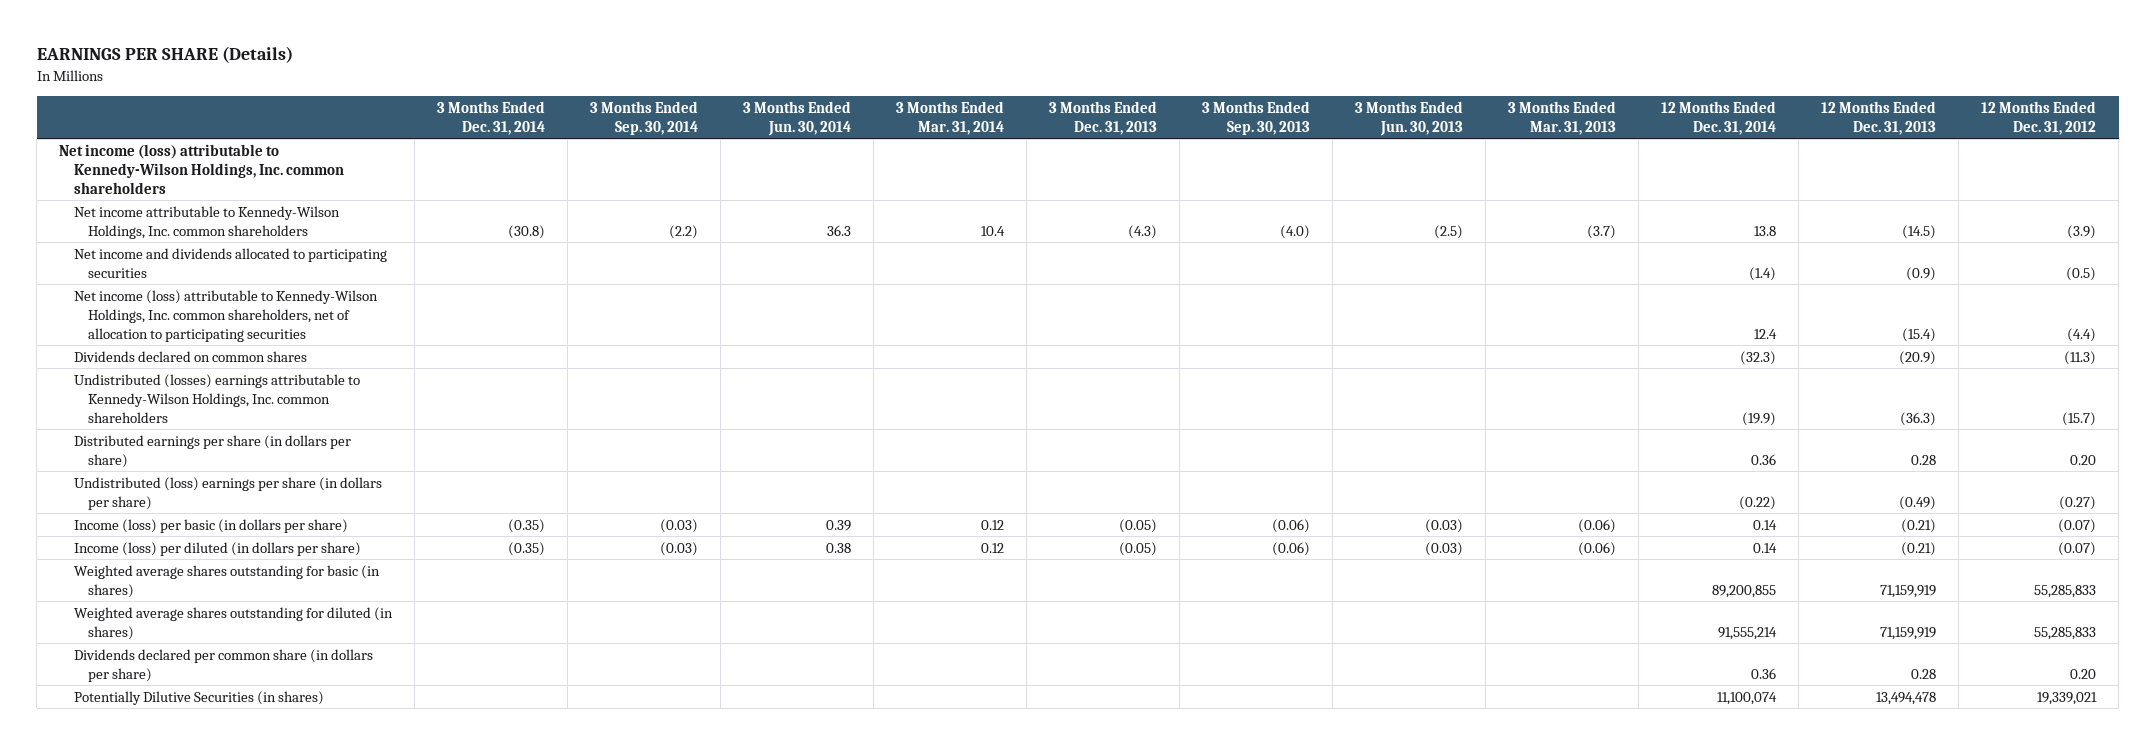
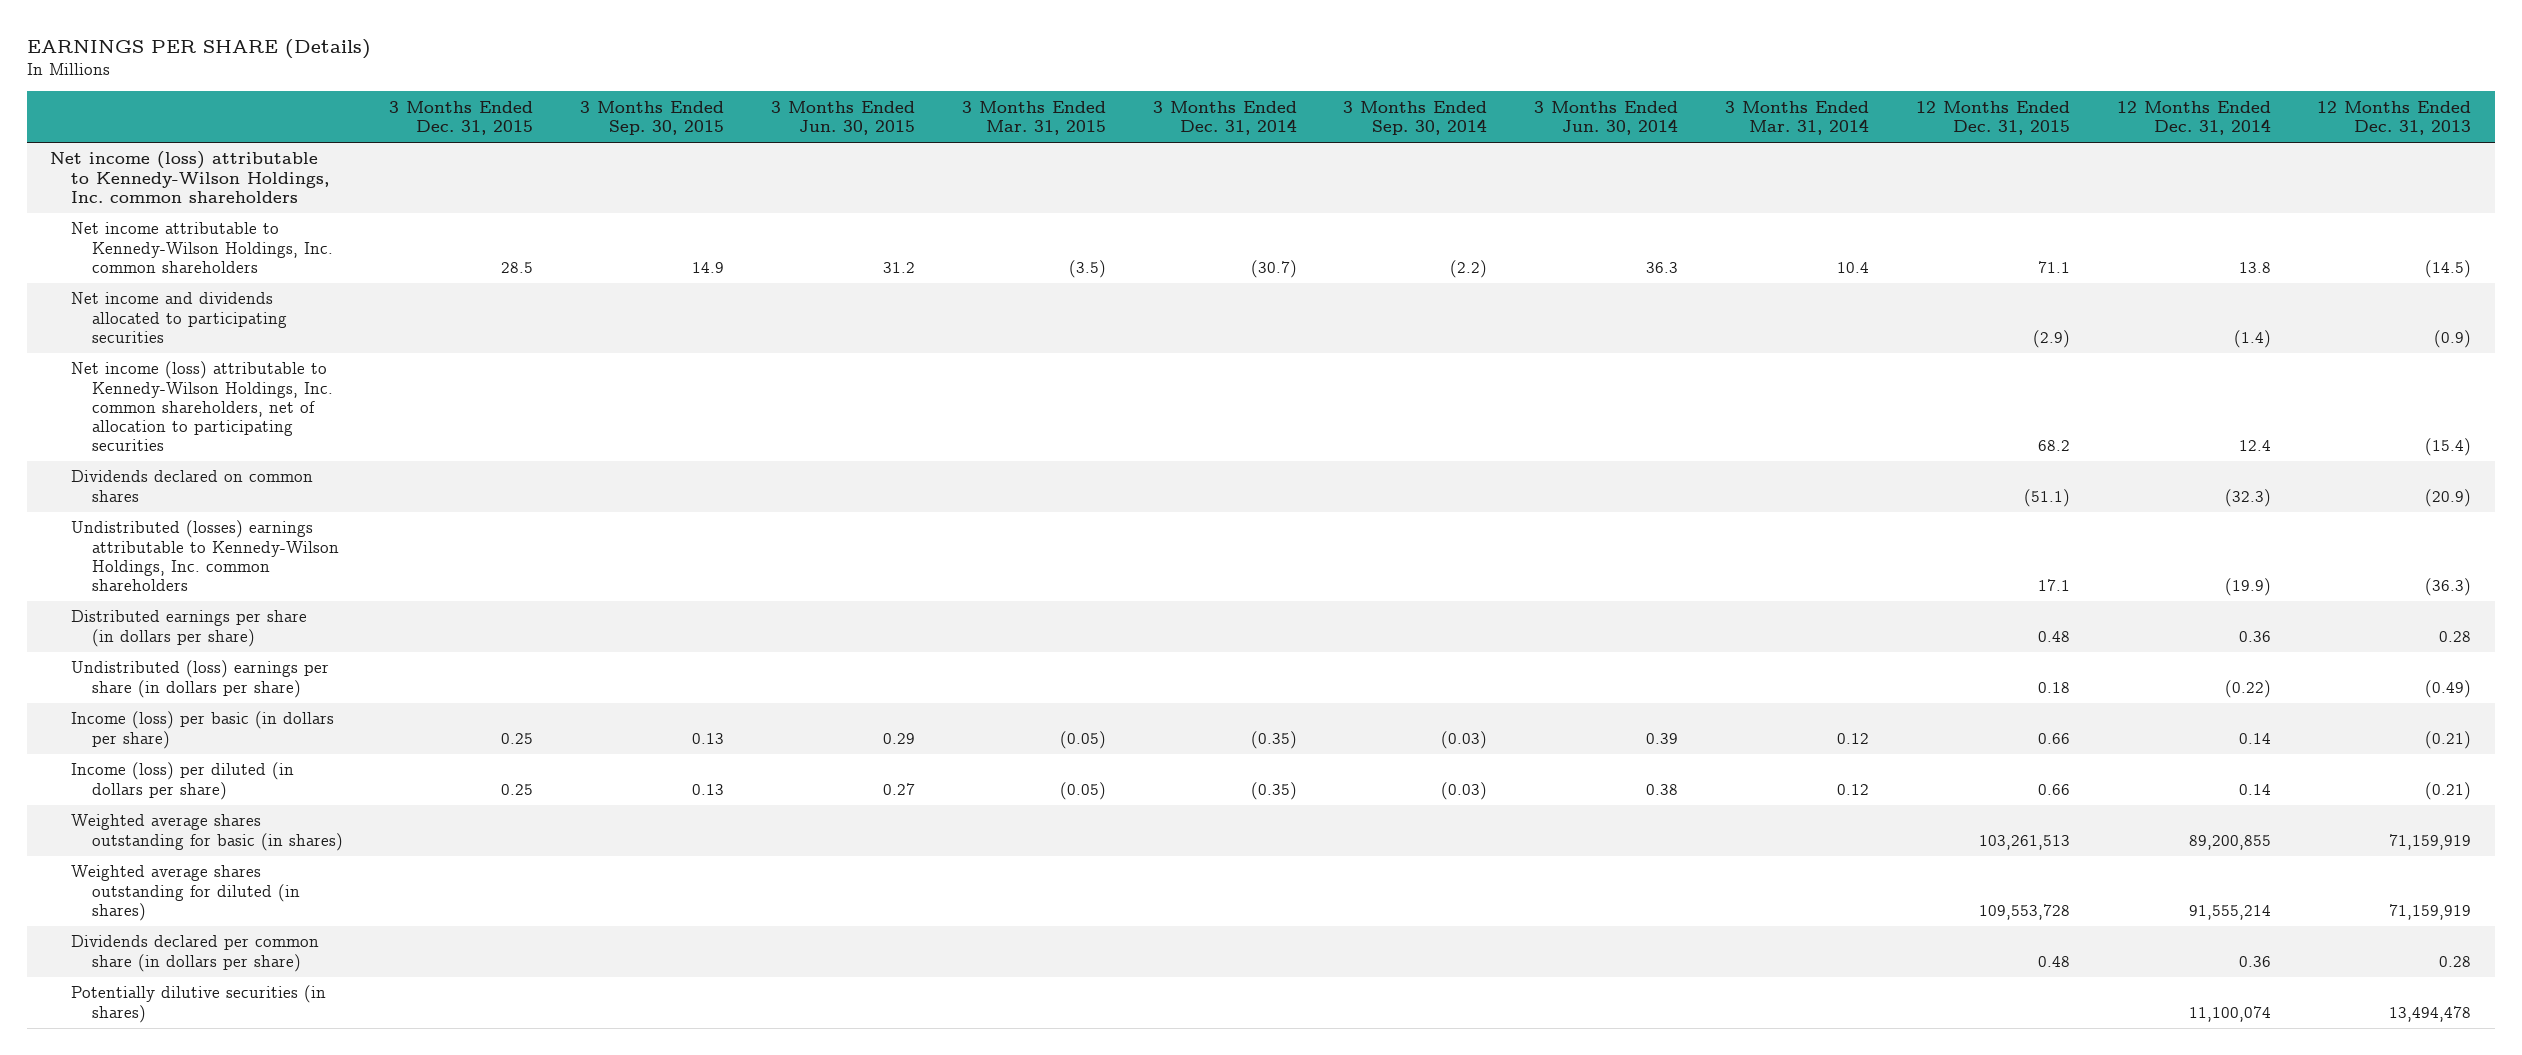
[1048,100,1157,135] 3 Months Ended Dec. 31, 2013 -> none
[1201,100,1310,135] 3 Months Ended Sep. 30, 2013 -> none
[1355,100,1464,136] 3 Months Ended Jun. 30, 2013 -> none
[1508,100,1617,135] 3 Months Ended Mar. 31, 2013 -> none
[1981,100,2097,135] 12 Months Ended Dec. 31, 2012 -> none
none -> [389,100,534,136] 3 Months Ended Dec. 31, 2015
none -> [580,100,725,136] 3 Months Ended Sep. 30, 2015
none -> [770,100,915,136] 3 Months Ended Jun. 30, 2015
none -> [961,100,1106,136] 3 Months Ended Mar. 31, 2015
none -> [1915,100,2070,136] 12 Months Ended Dec. 31, 2015
[507,224,545,239] (30.8) -> [1250,259,1297,278] (30.7)
[73,690,324,705] Potentially Dilutive Securities (in shares) -> [70,985,326,1023] Potentially dilutive securities (in shares)

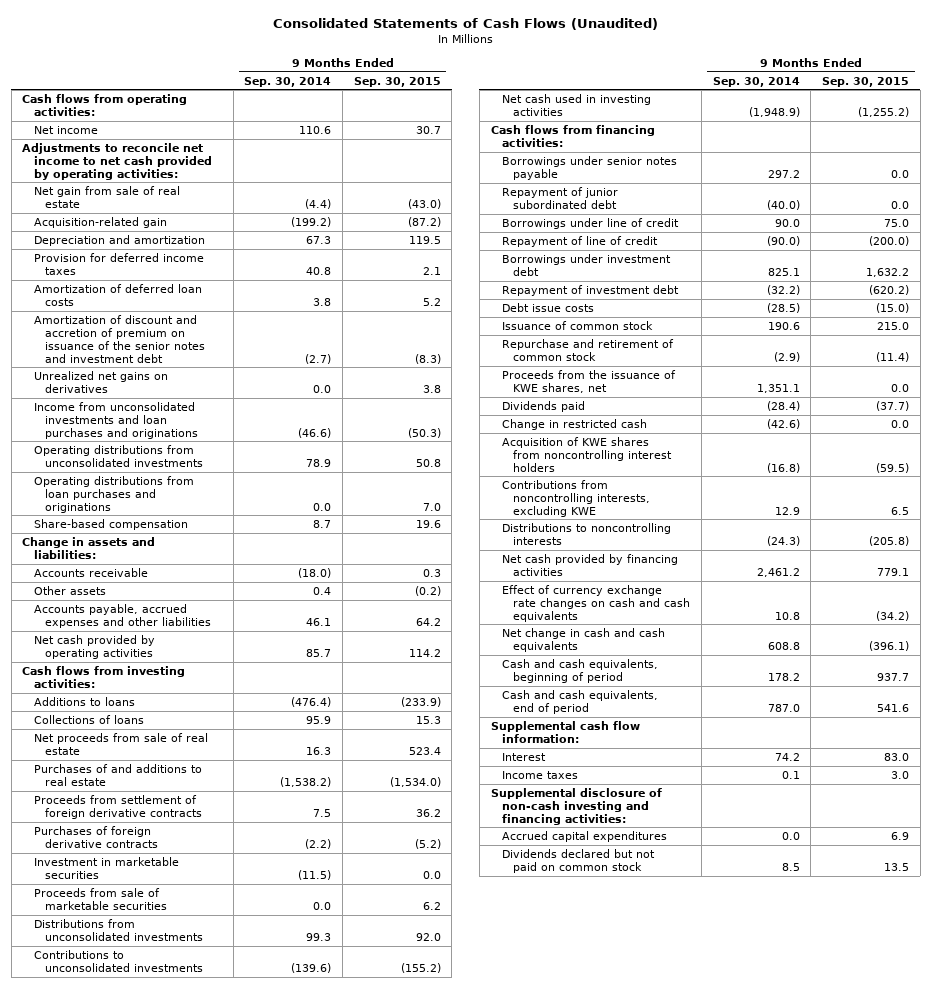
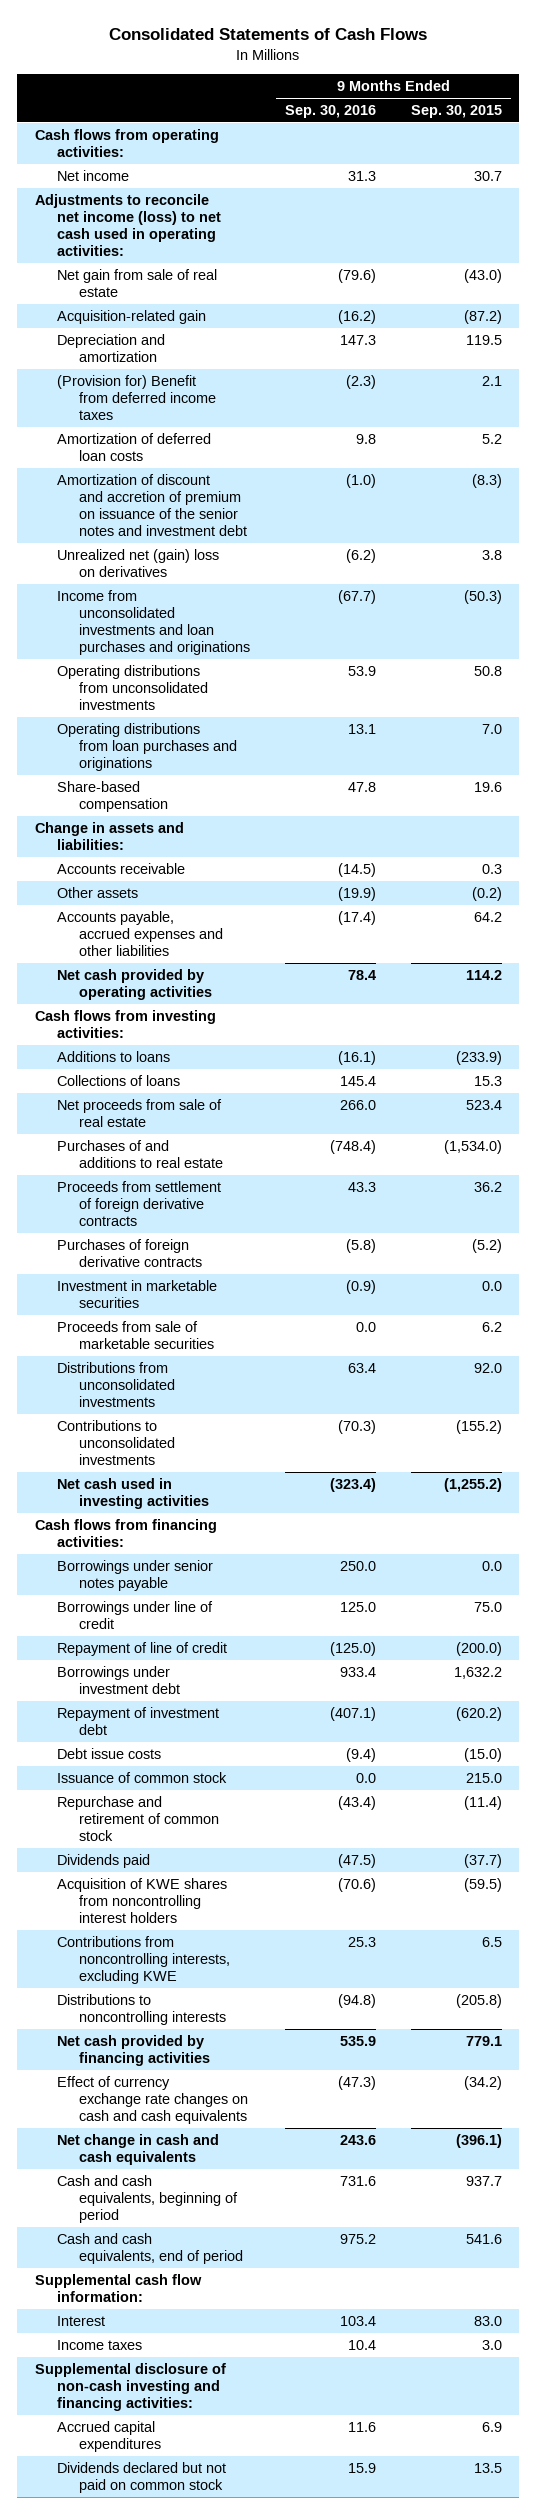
[272,18,658,31] Consolidated Statements of Cash Flows (Unaudited) -> [109,28,428,41] Consolidated Statements of Cash Flows
[244,76,332,87] Sep. 30, 2014 -> none
none -> [285,104,377,118] Sep. 30, 2016
[22,142,212,180] Adjustments to reconcile net income to net cash provided by operating activities: -> [34,193,222,257] Adjustments to reconcile net income (loss) to net cash used in operating activities:
[33,252,204,275] Provision for deferred income taxes -> [57,374,217,421] (Provision for) Benefit from deferred income taxes
[33,370,168,393] Unrealized net gains on derivatives -> [57,548,220,577] Unrealized net (gain) loss on derivatives
[502,186,619,209] Repayment of junior subordinated debt -> none
[502,369,677,393] Proceeds from the issuance of KWE shares, net -> none
[502,418,648,430] Change in restricted cash -> none

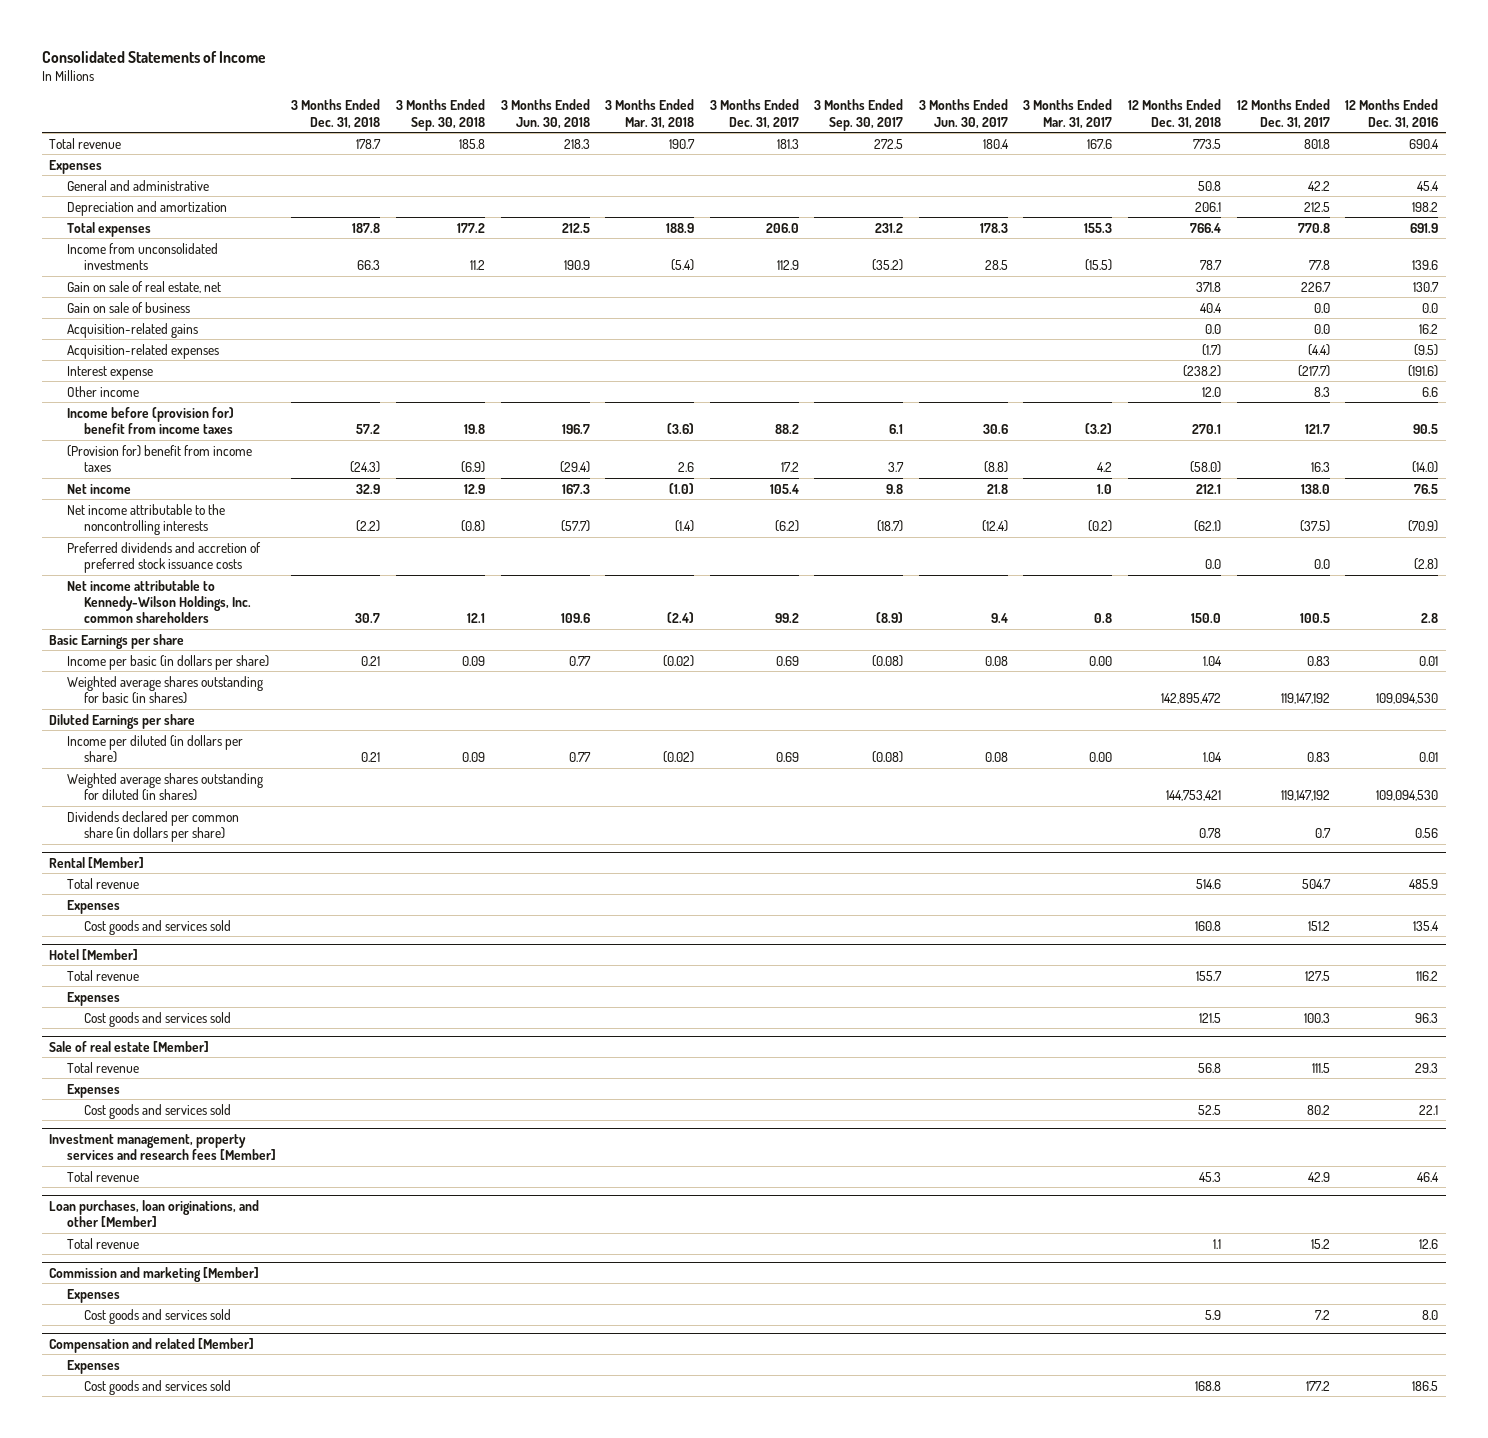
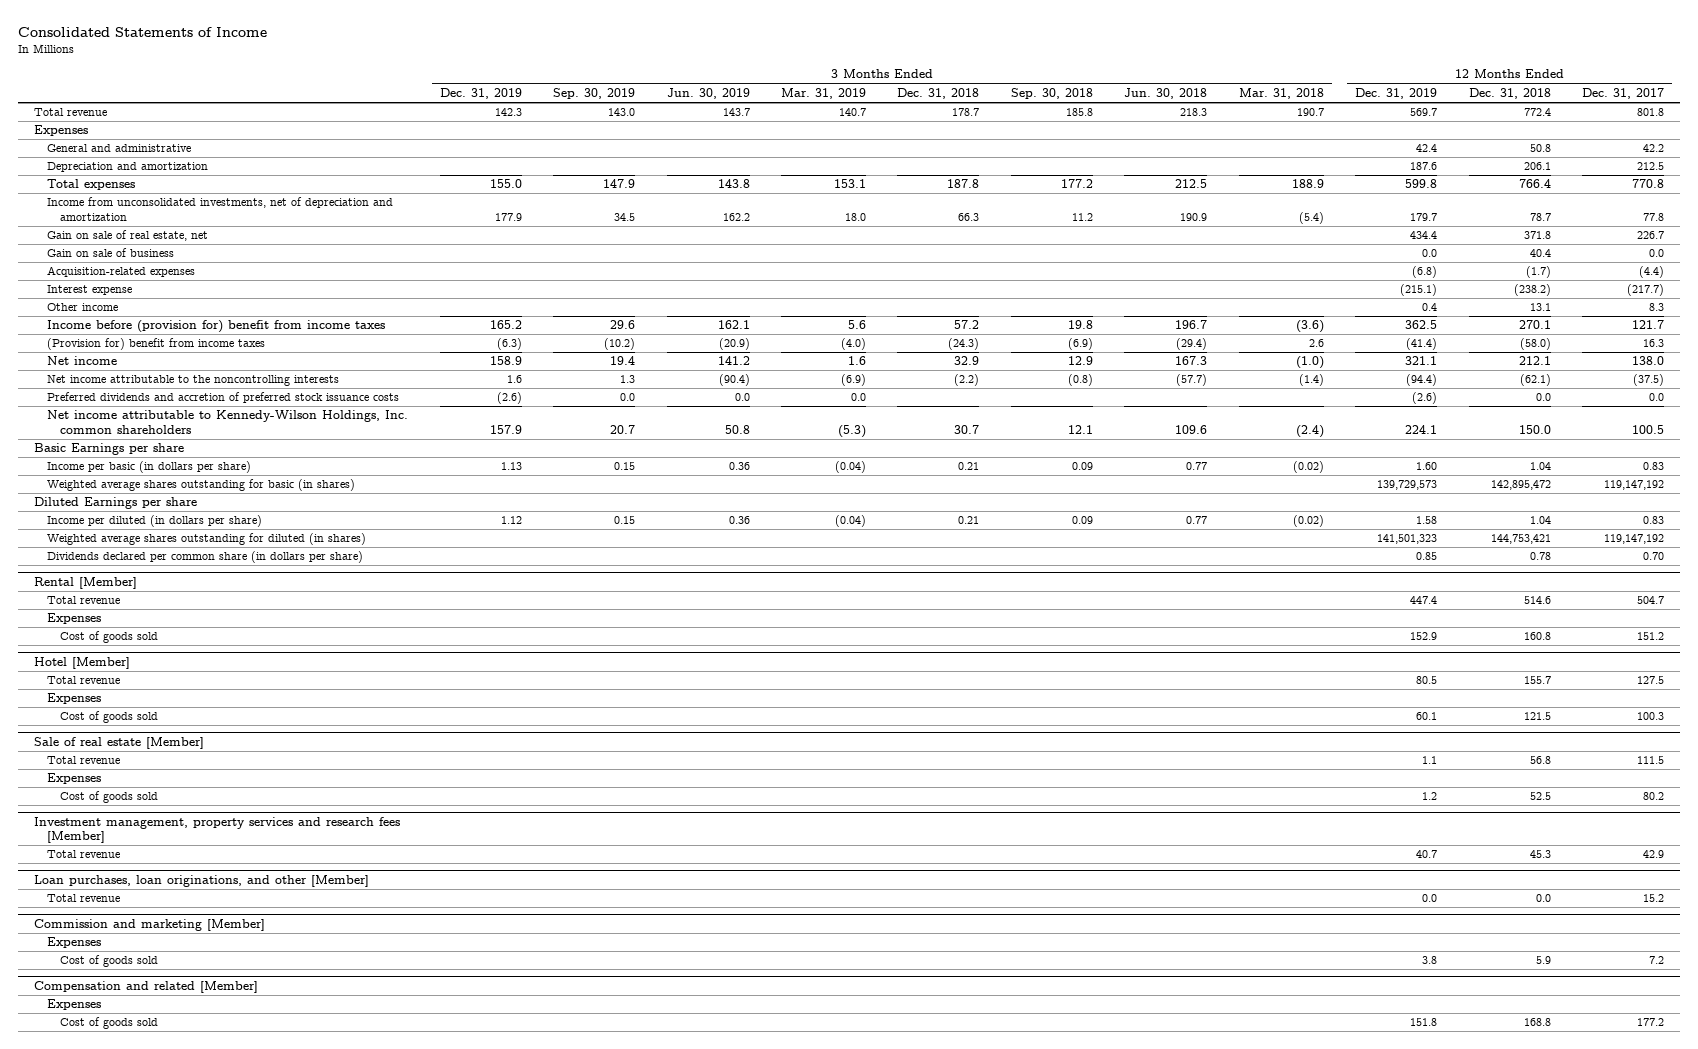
[709,99,799,129] 3 Months Ended Dec. 31, 2017 -> none
[814,99,904,131] 3 Months Ended Sep. 30, 2017 -> none
[918,99,1008,129] 3 Months Ended Jun. 30, 2017 -> none
[1023,99,1113,129] 3 Months Ended Mar. 31, 2017 -> none
[1345,99,1439,129] 12 Months Ended Dec. 31, 2016 -> none
none -> [439,87,522,99] Dec. 31, 2019
none -> [553,87,636,99] Sep. 30, 2019
none -> [666,87,750,99] Jun. 30, 2019
none -> [780,87,866,99] Mar. 31, 2019
none -> [1355,87,1438,99] Dec. 31, 2019
[1193,138,1222,149] 773.5 -> [1523,108,1551,117] 772.4
[66,242,218,270] Income from unconsolidated investments -> [47,197,394,221] Income from unconsolidated investments, net of depreciation and amortization
[66,322,198,338] Acquisition-related gains -> none
[1202,386,1222,397] 12.0 -> [1529,303,1551,312] 13.1
[1314,827,1331,838] 0.7 -> [1643,552,1665,561] 0.70
[84,919,232,935] Cost goods and services sold -> [60,631,159,644] Cost of goods sold
[84,1011,232,1027] Cost goods and services sold -> [60,711,159,724] Cost of goods sold
[84,1103,232,1119] Cost goods and services sold -> [60,791,159,804] Cost of goods sold
[1213,1238,1222,1249] 1.1 -> [1535,894,1551,903] 0.0
[84,1308,232,1324] Cost goods and services sold -> [60,955,159,968] Cost of goods sold
[84,1379,232,1395] Cost goods and services sold -> [60,1017,159,1030] Cost of goods sold

